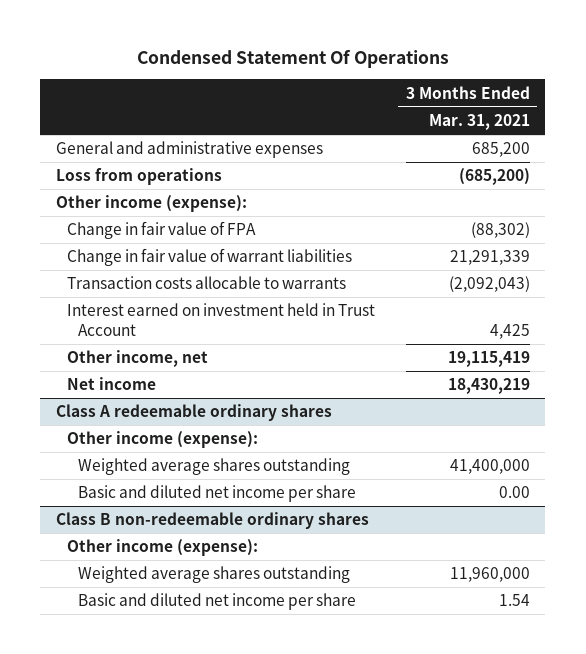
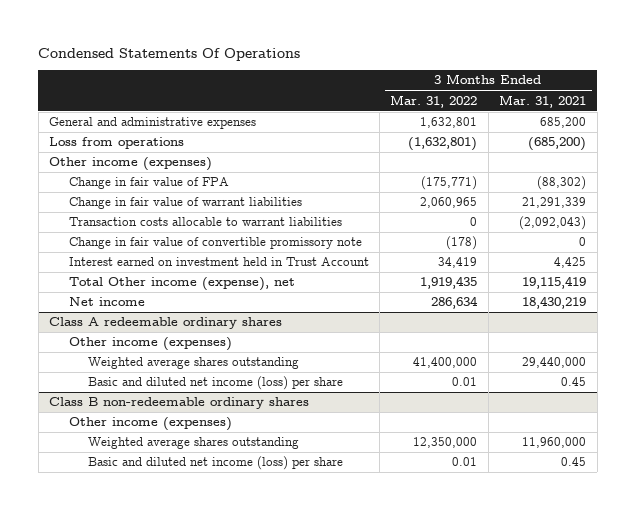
[136,49,449,69] Condensed Statement Of Operations -> [38,47,301,61] Condensed Statements Of Operations
none -> [390,94,478,108] Mar. 31, 2022
[55,195,247,213] Other income (expense): -> [49,157,213,172] Other income (expenses)
[66,276,346,290] Transaction costs allocable to warrants -> [68,217,342,227] Transaction costs allocable to warrant liabilities
none -> [68,237,362,250] Change in fair value of convertible promissory note
[66,350,208,368] Other income, net -> [68,277,295,292] Total Other income (expense), net
[66,431,258,449] Other income (expense): -> [68,337,232,352] Other income (expenses)
[449,459,530,475] 41,400,000 -> [522,357,587,369] 29,440,000
[78,485,357,503] Basic and diluted net income per share -> [87,376,343,391] Basic and diluted net income (loss) per share
[498,486,530,499] 0.00 -> [561,377,587,387] 0.45
[66,539,258,557] Other income (expense): -> [68,417,232,432] Other income (expenses)
[78,593,357,611] Basic and diluted net income per share -> [87,456,343,471] Basic and diluted net income (loss) per share
[498,594,530,607] 1.54 -> [561,457,587,467] 0.45

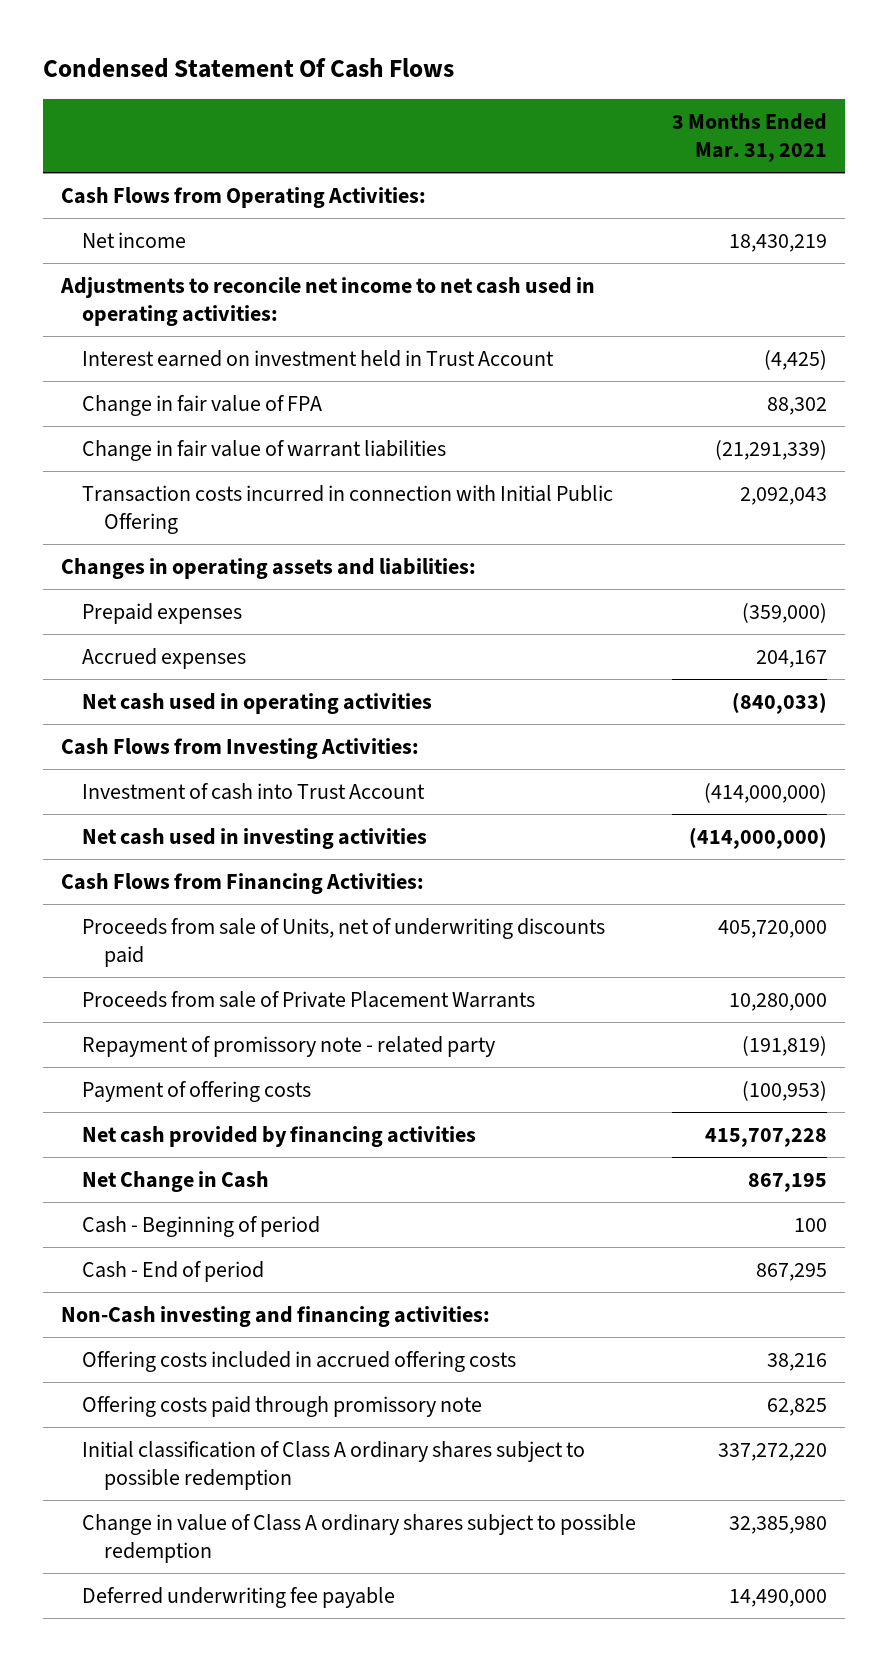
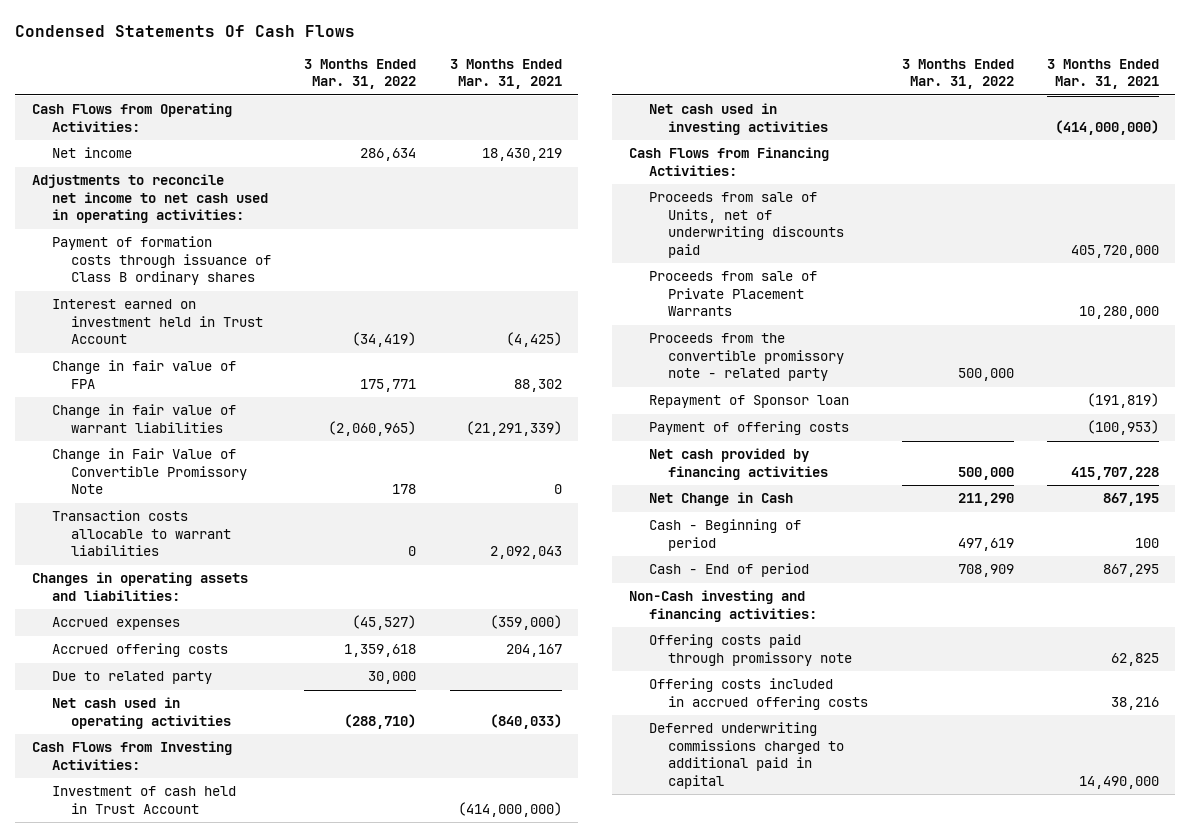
[42,57,454,78] Condensed Statement Of Cash Flows -> [15,24,356,37] Condensed Statements Of Cash Flows
none -> [304,58,417,90] 3 Months Ended Mar. 31, 2022
none -> [51,236,272,286] Payment of formation costs through issuance of Class B ordinary shares
none -> [51,448,248,495] Change in Fair Value of Convertible Promissory Note
[82,484,614,534] Transaction costs incurred in connection with Initial Public Offering -> [51,510,232,557] Transaction costs allocable to warrant liabilities
[82,602,243,624] Prepaid expenses -> none
[756,649,828,668] 204,167 -> [489,615,562,631] (359,000)
none -> [51,643,228,658] Accrued offering costs
none -> [51,671,212,685] Due to related party
[82,782,426,800] Investment of cash into Trust Account -> [51,786,236,814] Investment of cash held in Trust Account
none -> [648,333,845,382] Proceeds from the convertible promissory note - related party
[82,1035,496,1057] Repayment of promissory note - related party -> [648,395,849,409] Repayment of Sponsor loan
[82,1440,586,1490] Initial classification of Class A ordinary shares subject to possible redemption -> none
[82,1513,637,1563] Change in value of Class A ordinary shares subject to possible redemption -> none
[82,1350,517,1372] Offering costs included in accrued offering costs -> [648,678,869,710] Offering costs included in accrued offering costs
[82,1586,396,1608] Deferred underwriting fee payable -> [648,722,845,789] Deferred underwriting commissions charged to additional paid in capital

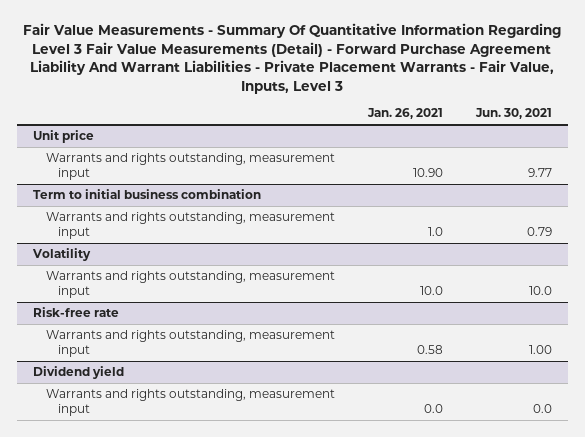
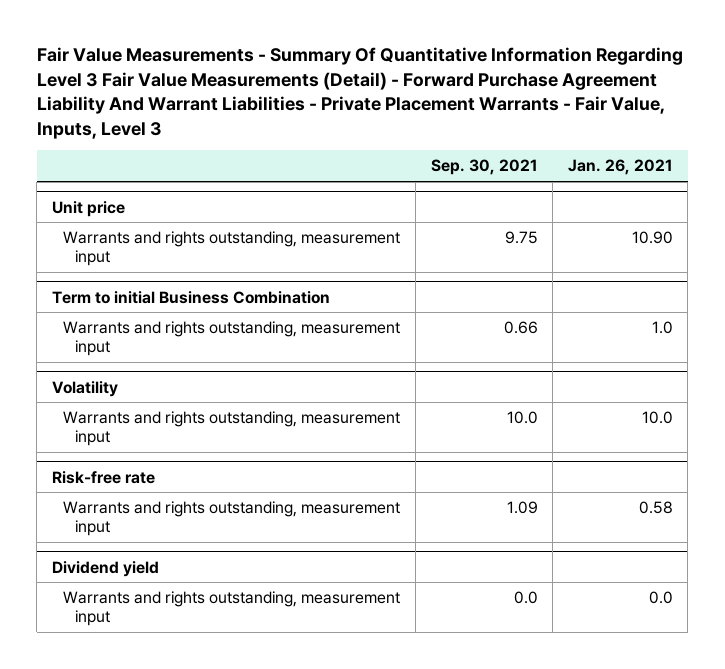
[474,108,552,120] Jun. 30, 2021 -> none
none -> [430,159,538,176] Sep. 30, 2021
[33,189,262,200] Term to initial business combination -> [51,290,330,304] Term to initial Business Combination

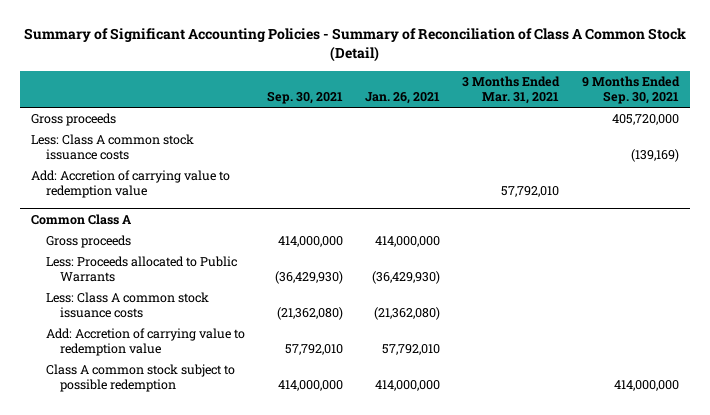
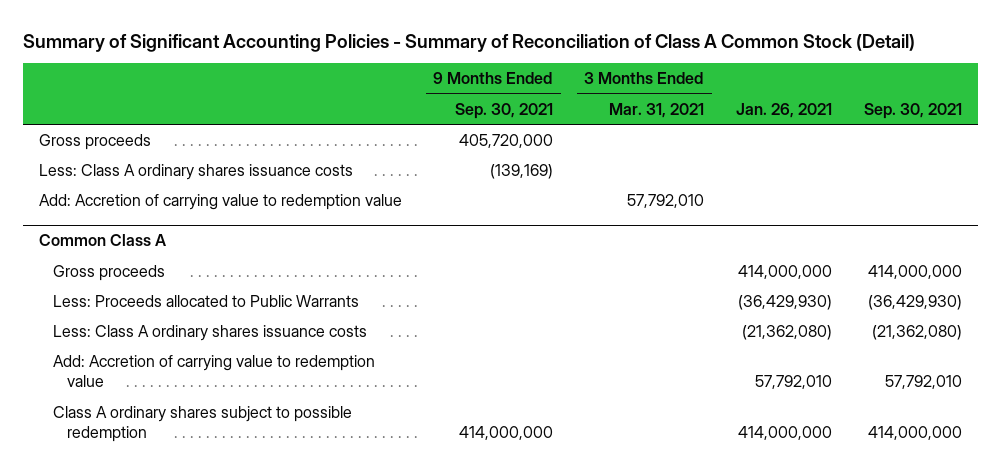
[31,133,195,161] Less: Class A common stock issuance costs -> [38,163,353,180] Less: Class A ordinary shares issuance costs
[45,291,209,319] Less: Class A common stock issuance costs -> [52,324,367,341] Less: Class A ordinary shares issuance costs
[45,363,235,393] Class A common stock subject to possible redemption -> [52,405,352,443] Class A ordinary shares subject to possible redemption

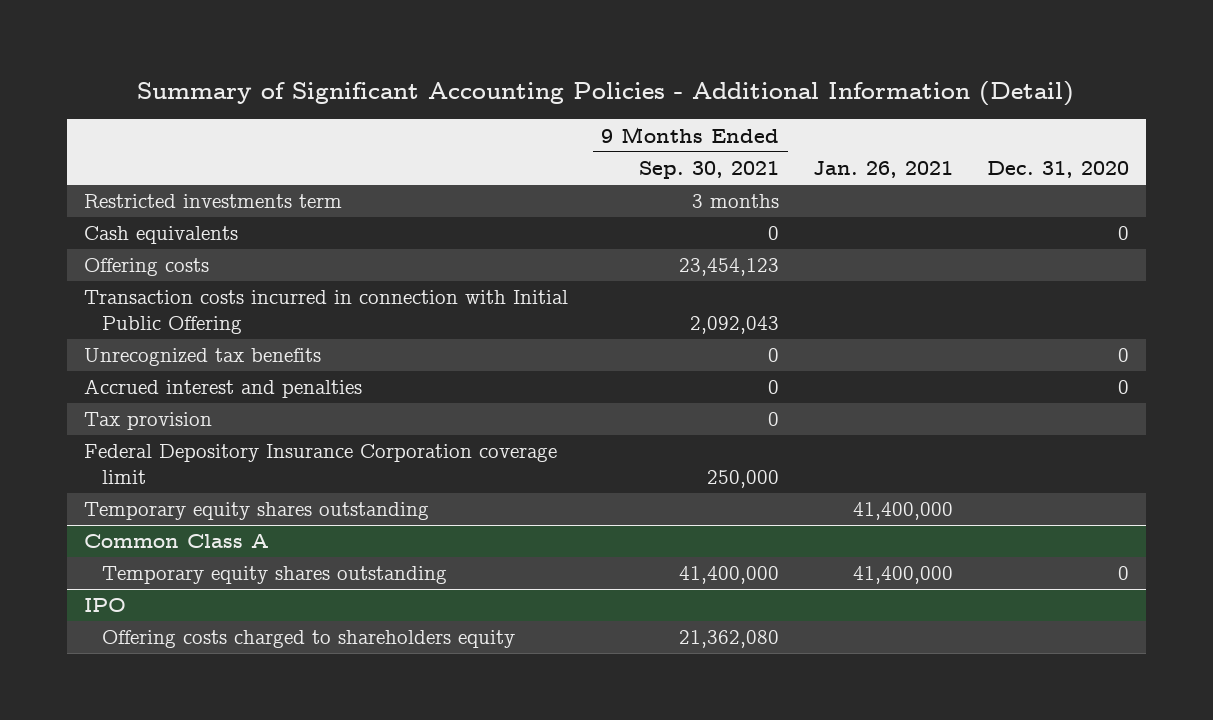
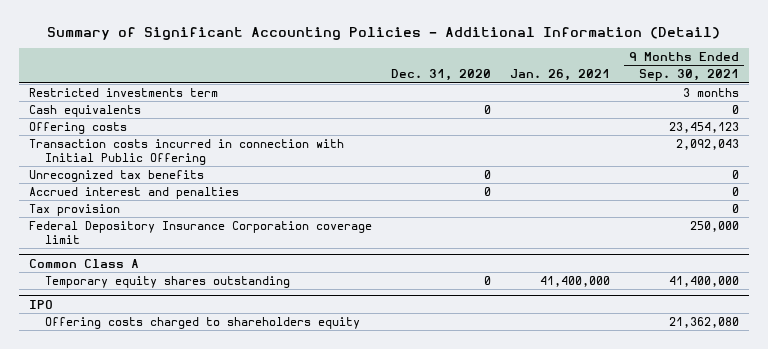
[83,502,429,521] Temporary equity shares outstanding -> none

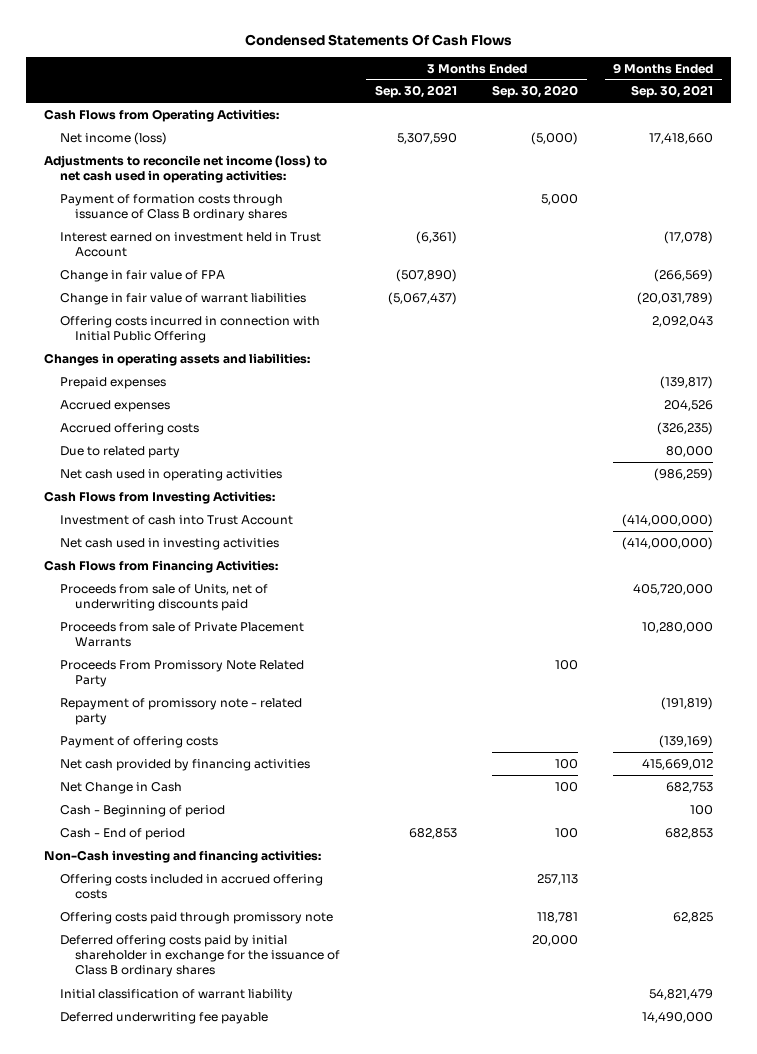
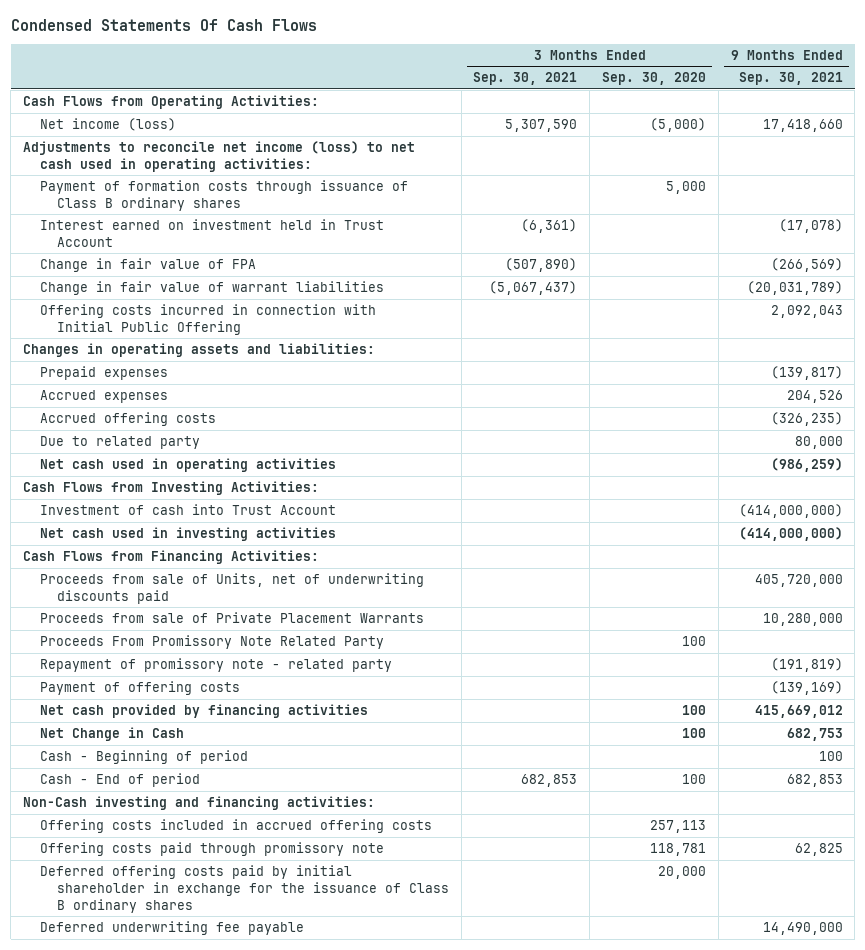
[59,988,293,1001] Initial classification of warrant liability -> none

